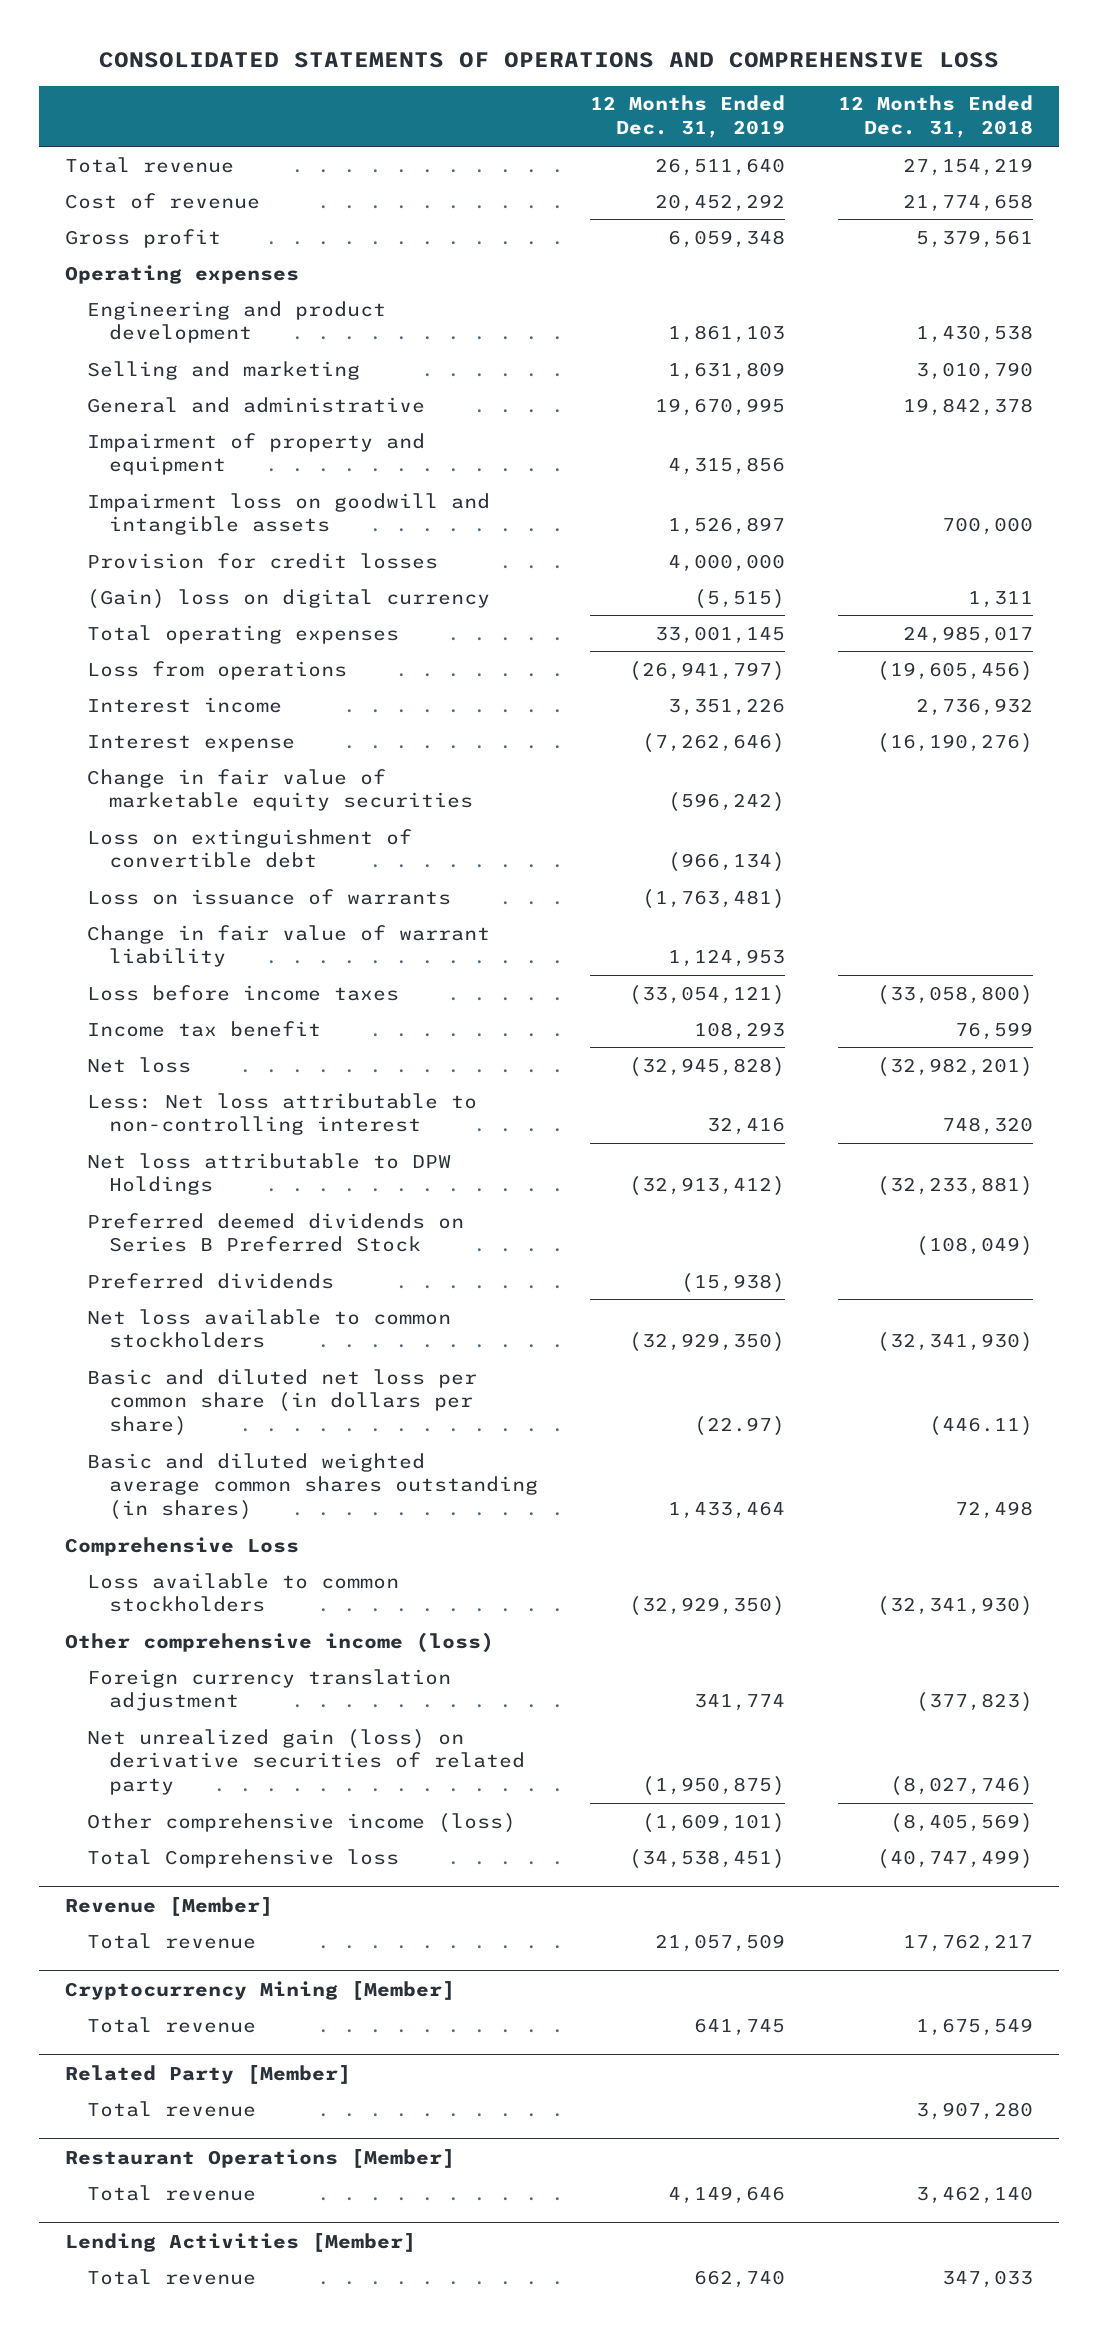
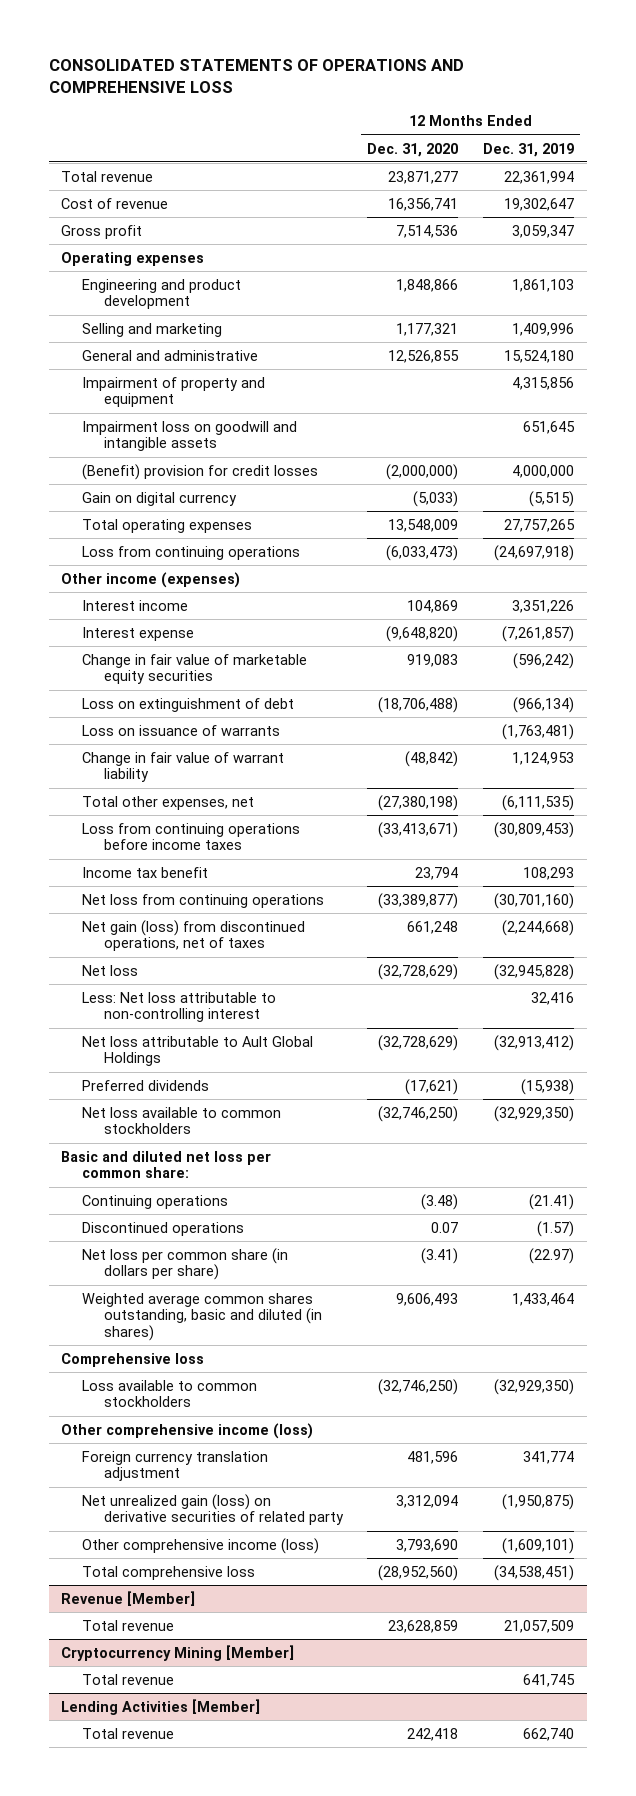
[837,95,1033,139] 12 Months Ended Dec. 31, 2018 -> none
none -> [367,142,459,157] Dec. 31, 2020
[655,157,786,176] 26,511,640 -> [504,170,575,184] 22,361,994
[655,193,786,212] 20,452,292 -> [504,197,575,211] 19,302,647
[668,229,786,248] 6,059,348 -> [512,224,575,238] 3,059,347
[668,361,786,380] 1,631,809 -> [512,322,575,336] 1,409,996
[655,397,786,416] 19,670,995 -> [504,349,575,363] 15,524,180
[668,517,786,536] 1,526,897 -> [523,420,576,434] 651,645
[86,552,438,569] Provision for credit losses -> [82,463,319,480] (Benefit) provision for credit losses
[86,588,490,609] (Gain) loss on digital currency -> [82,491,238,506] Gain on digital currency
[655,625,786,644] 33,001,145 -> [504,518,576,532] 27,757,265
[86,660,347,680] Loss from operations -> [82,545,301,560] Loss from continuing operations
[629,660,786,681] (26,941,797) -> [494,544,575,561] (24,697,918)
none -> [61,571,241,588] Other income (expenses)
[642,732,786,753] (7,262,646) -> [502,625,575,642] (7,261,857)
[86,828,412,869] Loss on extinguishment of convertible debt -> [82,697,295,712] Loss on extinguishment of debt
none -> [82,795,255,810] Total other expenses, net
[86,984,399,1001] Loss before income taxes -> [82,822,301,851] Loss from continuing operations before income taxes
[629,984,786,1005] (33,054,121) -> [494,821,575,838] (30,809,453)
none -> [82,893,325,908] Net loss from continuing operations
none -> [82,919,306,952] Net gain (loss) from discontinued operations, net of taxes
[86,1212,464,1253] Preferred deemed dividends on Series B Preferred Stock -> none
[86,1152,451,1196] Net loss attributable to DPW Holdings -> [82,1035,314,1067] Net loss attributable to Ault Global Holdings
none -> [61,1150,272,1179] Basic and diluted net loss per common share:
none -> [82,1194,229,1209] Continuing operations
none -> [82,1221,245,1236] Discontinued operations
[86,1368,477,1437] Basic and diluted net loss per common share (in dollars per share) -> [82,1247,289,1281] Net loss per common share (in dollars per share)
[86,1452,538,1521] Basic and diluted weighted average common shares outstanding (in shares) -> [82,1292,322,1341] Weighted average common shares outstanding, basic and diluted (in shares)
[64,1536,299,1556] Comprehensive Loss -> [61,1352,205,1367] Comprehensive loss
[86,1848,399,1868] Total Comprehensive loss -> [82,1565,256,1580] Total comprehensive loss
[64,2064,351,2084] Related Party [Member] -> none
[86,2100,256,2117] Total revenue -> none
[64,2148,455,2168] Restaurant Operations [Member] -> none
[86,2184,256,2201] Total revenue -> none

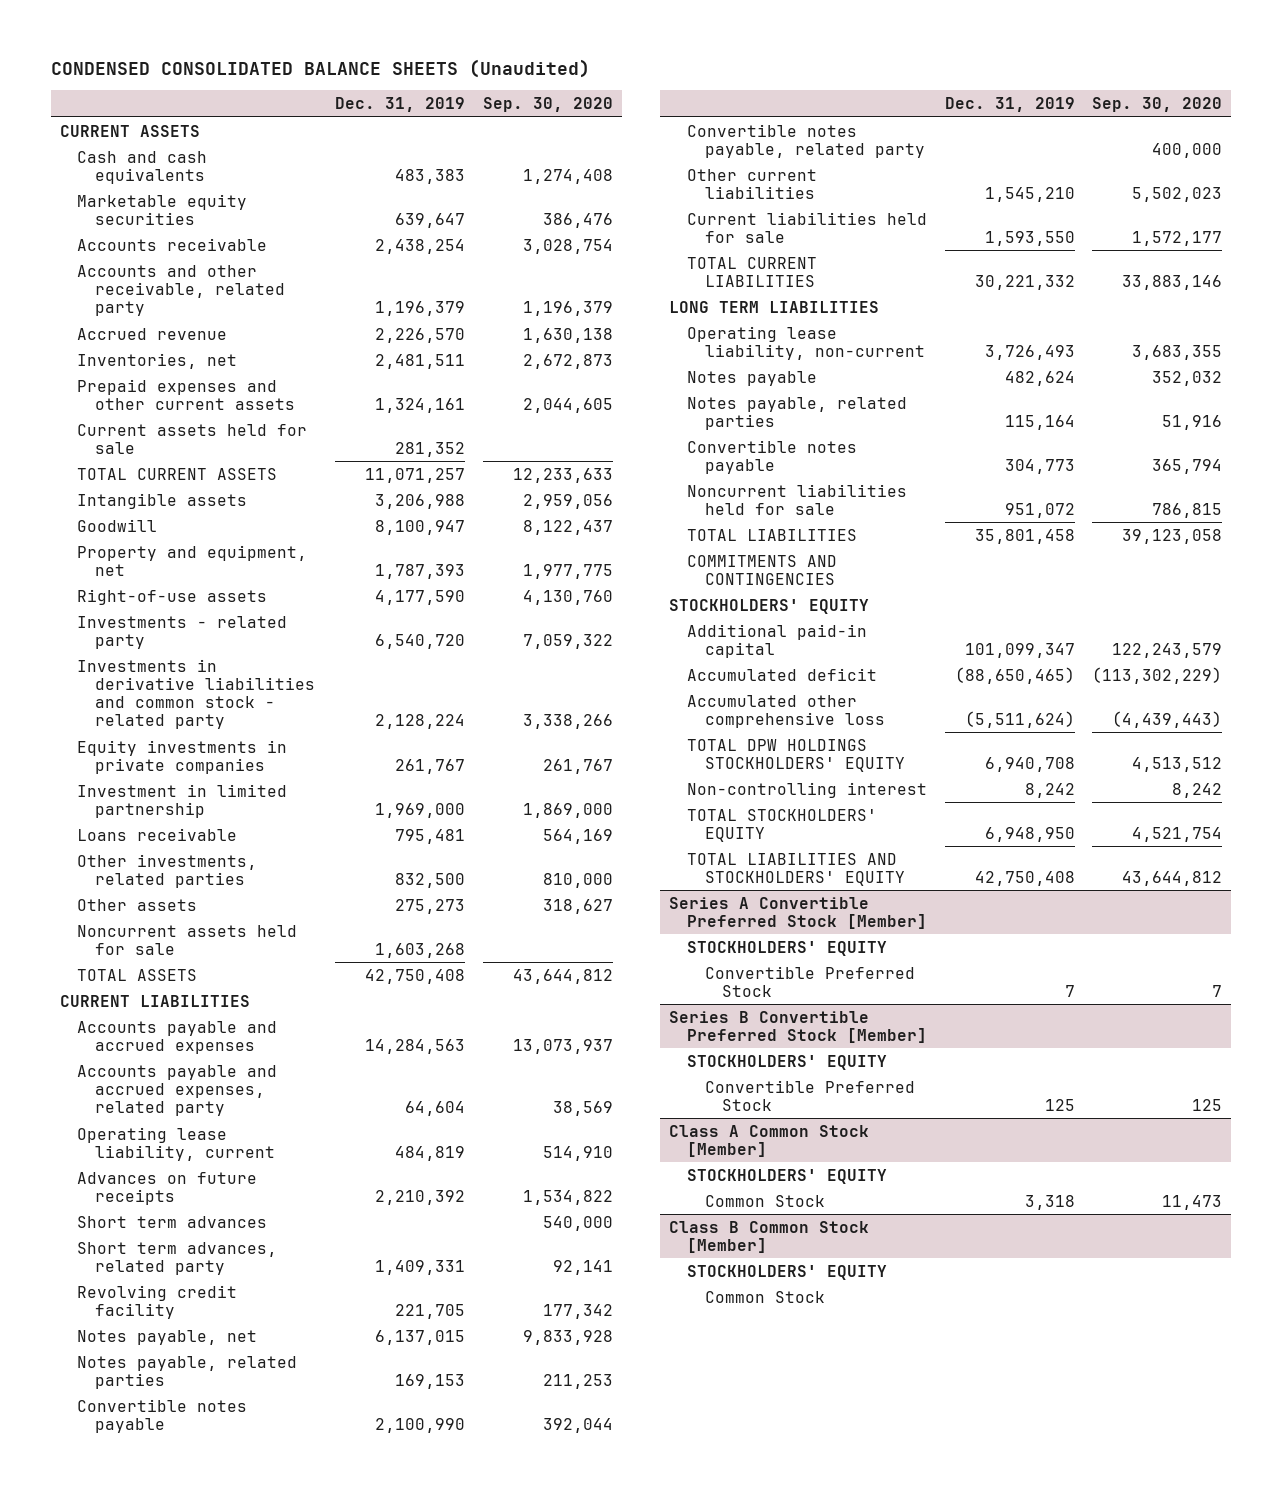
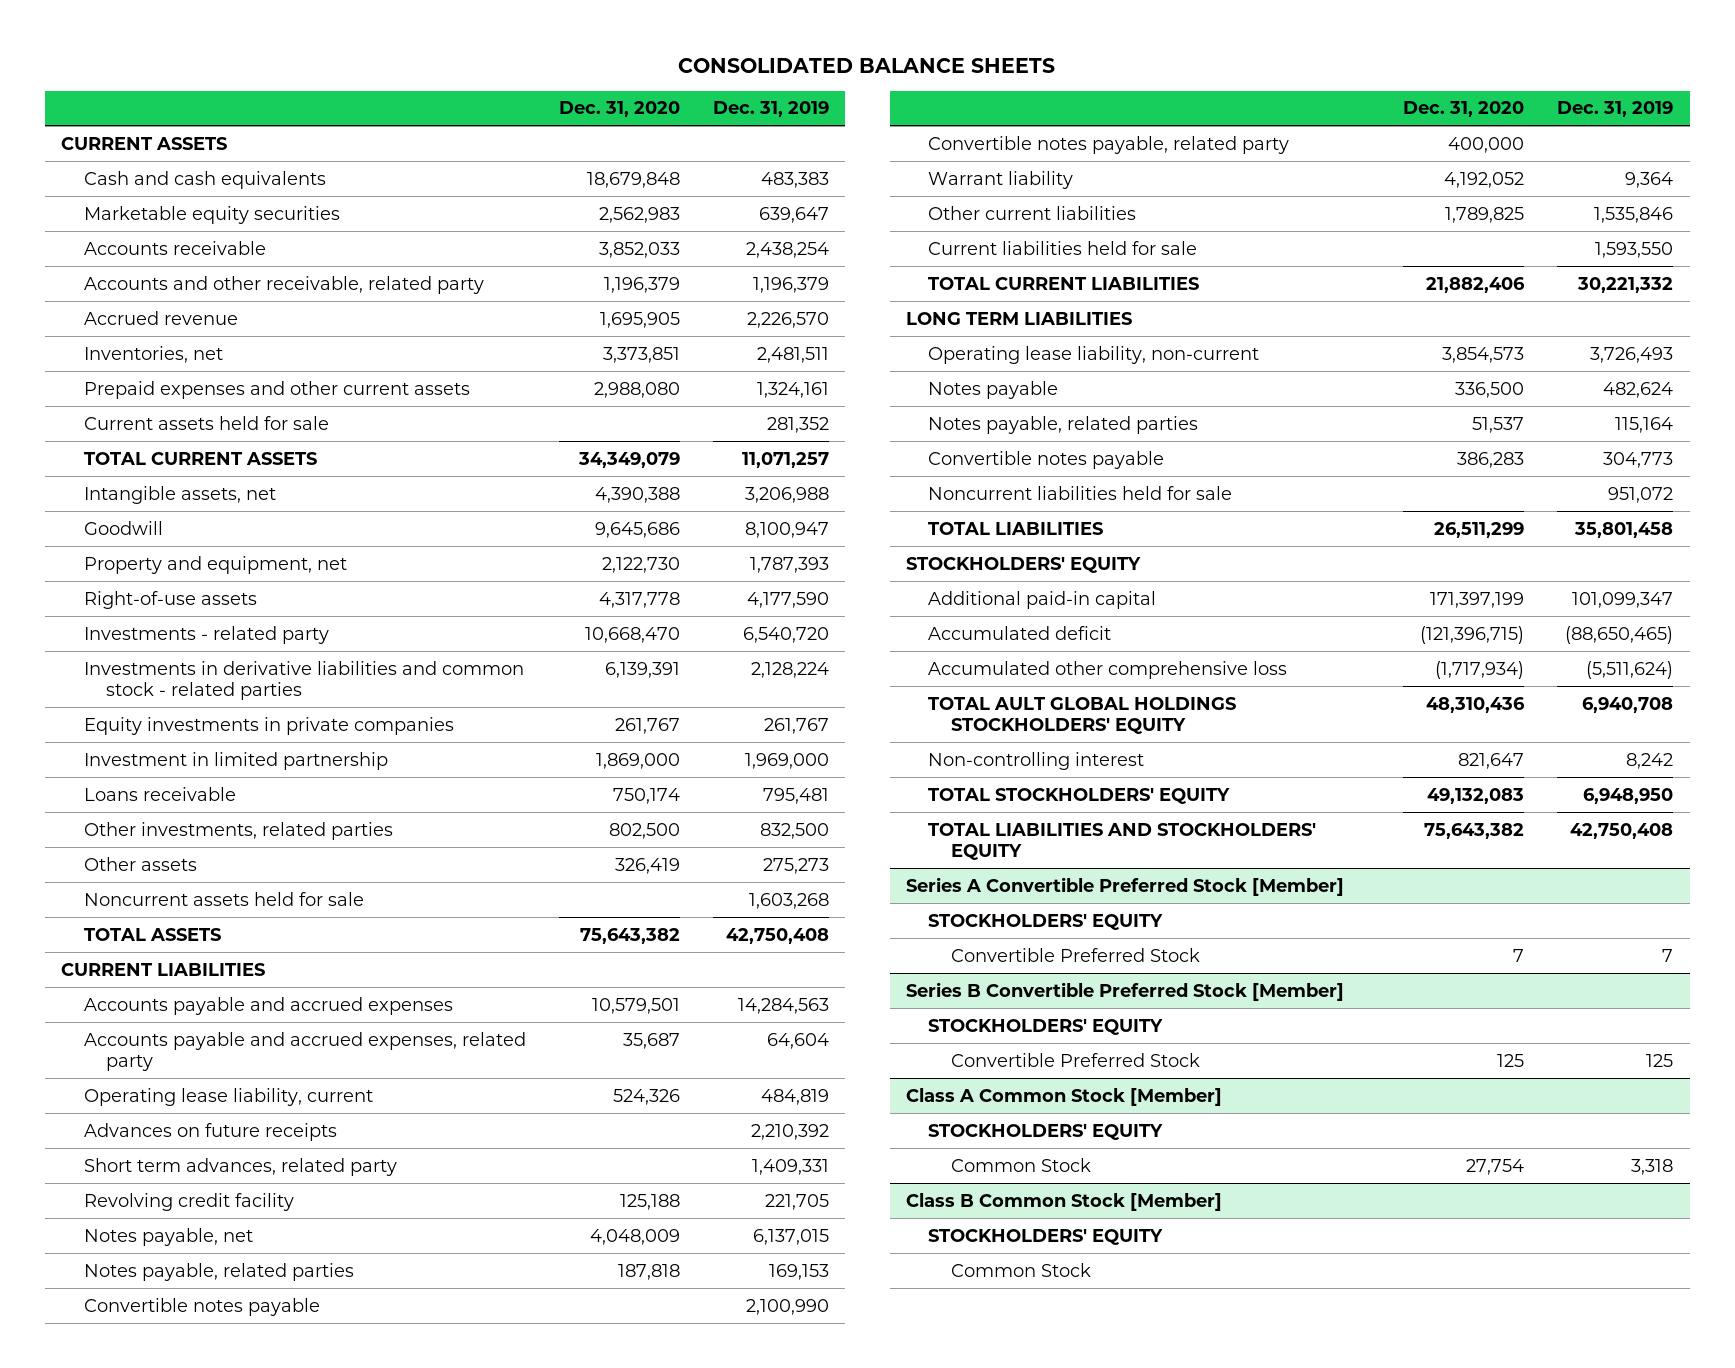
[50,58,590,78] CONDENSED CONSOLIDATED BALANCE SHEETS (Unaudited) -> [678,57,1056,73] CONSOLIDATED BALANCE SHEETS
[482,97,613,113] Sep. 30, 2020 -> none
none -> [558,101,680,118] Dec. 31, 2020
[77,492,248,509] Intangible assets -> [83,485,276,504] Intangible assets, net
[77,658,315,730] Investments in derivative liabilities and common stock - related party -> [83,660,524,701] Investments in derivative liabilities and common stock - related parties
[77,1215,268,1228] Short term advances -> none
none -> [928,170,1074,189] Warrant liability
[984,186,1075,202] 1,545,210 -> [1594,206,1674,223] 1,535,846
[686,554,837,585] COMMITMENTS AND CONTINGENCIES -> none
[686,738,905,772] TOTAL DPW HOLDINGS STOCKHOLDERS' EQUITY -> [928,696,1237,735] TOTAL AULT GLOBAL HOLDINGS STOCKHOLDERS' EQUITY

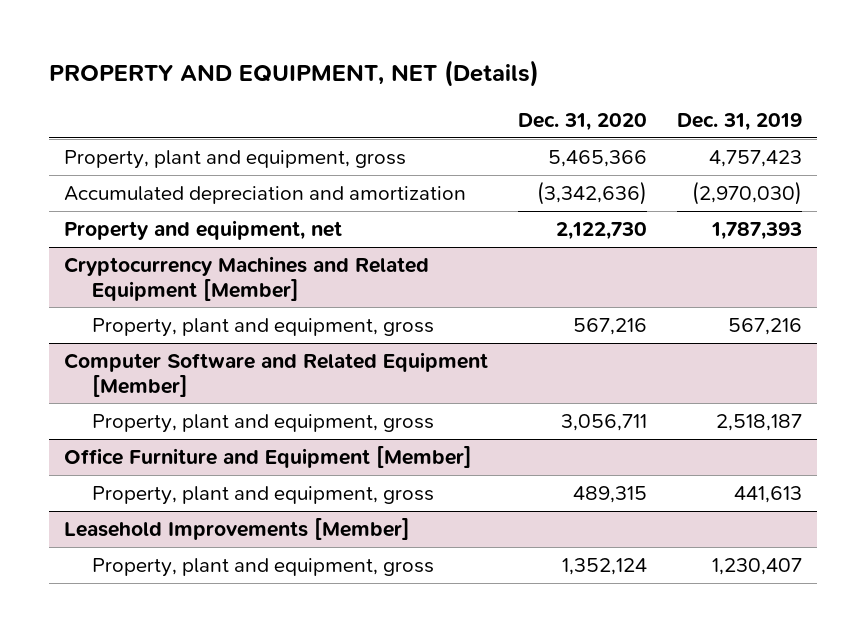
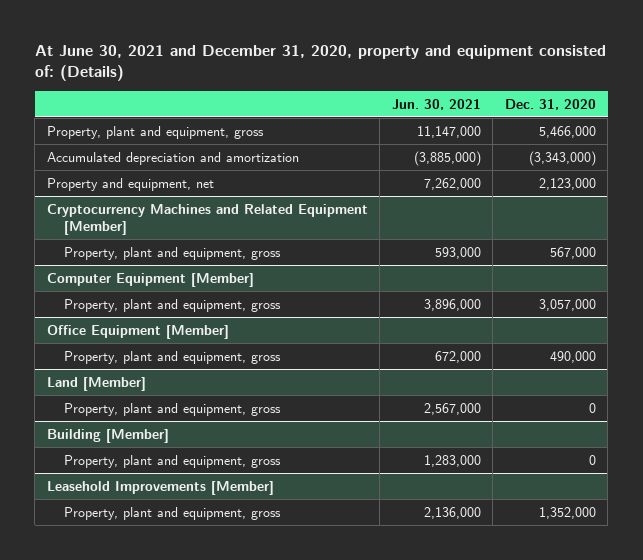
[48,60,539,88] PROPERTY AND EQUIPMENT, NET (Details) -> [34,45,606,82] At June 30, 2021 and December 31, 2020, property and equipment consisted of: (Details)
[677,113,803,132] Dec. 31, 2019 -> none
none -> [391,98,481,110] Jun. 30, 2021
[548,150,648,168] 5,465,366 -> [538,125,596,138] 5,466,000
[537,181,648,206] (3,342,636) -> [528,150,596,166] (3,343,000)
[556,222,648,241] 2,122,730 -> [538,177,596,190] 2,123,000
[573,318,648,336] 567,216 -> [549,246,596,259] 567,000
[63,352,488,397] Computer Software and Related Equipment [Member] -> [46,272,254,287] Computer Equipment [Member]
[561,414,648,432] 3,056,711 -> [538,298,596,311] 3,057,000
[63,446,472,469] Office Furniture and Equipment [Member] -> [46,324,229,339] Office Equipment [Member]
[573,486,648,504] 489,315 -> [549,350,596,363] 490,000
none -> [46,376,146,391] Land [Member]
none -> [63,402,281,416] Property, plant and equipment, gross
none -> [46,428,169,443] Building [Member]
none -> [63,454,281,468] Property, plant and equipment, gross
[562,558,648,576] 1,352,124 -> [538,506,596,519] 1,352,000

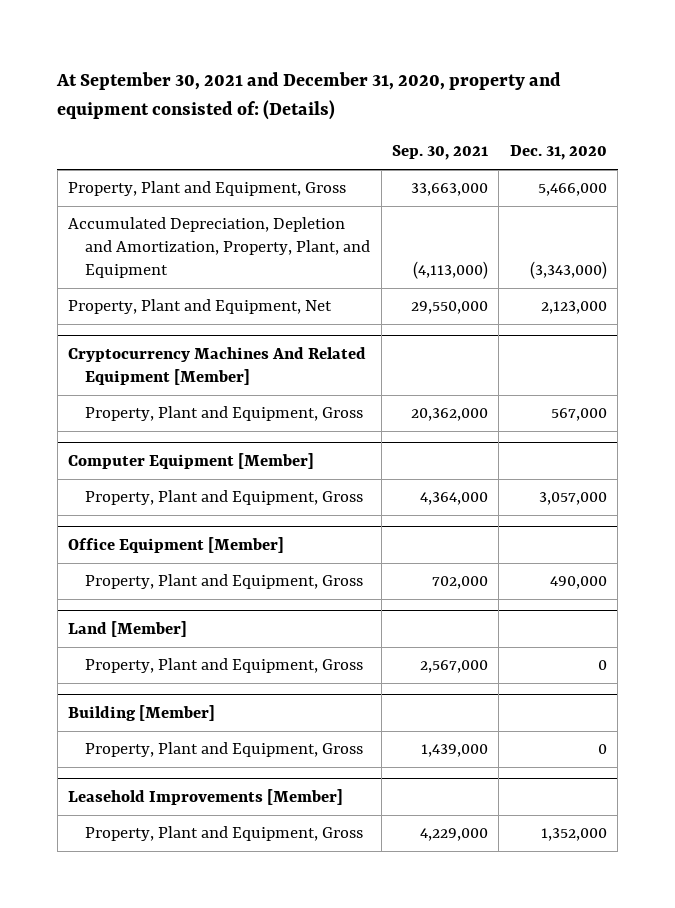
[34,45,606,82] At June 30, 2021 and December 31, 2020, property and equipment consisted of: (Details) -> [56,71,562,120] At September 30, 2021 and December 31, 2020, property and equipment consisted of: (Details)
[391,98,481,110] Jun. 30, 2021 -> none
none -> [392,145,489,161] Sep. 30, 2021
[46,125,264,139] Property, plant and equipment, gross -> [68,181,347,197] Property, Plant and Equipment, Gross
[46,151,299,165] Accumulated depreciation and amortization -> [68,217,371,279] Accumulated Depreciation, Depletion and Amortization, Property, Plant, and Equipment
[46,177,214,191] Property and equipment, net -> [68,299,333,315] Property, Plant and Equipment, Net
[46,203,368,235] Cryptocurrency Machines and Related Equipment [Member] -> [68,346,367,385] Cryptocurrency Machines And Related Equipment [Member]
[63,246,281,260] Property, plant and equipment, gross -> [85,406,364,422] Property, Plant and Equipment, Gross
[63,298,281,312] Property, plant and equipment, gross -> [85,490,364,506] Property, Plant and Equipment, Gross
[63,350,281,364] Property, plant and equipment, gross -> [85,574,364,590] Property, Plant and Equipment, Gross
[63,402,281,416] Property, plant and equipment, gross -> [85,658,364,674] Property, Plant and Equipment, Gross
[63,454,281,468] Property, plant and equipment, gross -> [85,742,364,758] Property, Plant and Equipment, Gross
[63,506,281,520] Property, plant and equipment, gross -> [85,826,364,842] Property, Plant and Equipment, Gross

